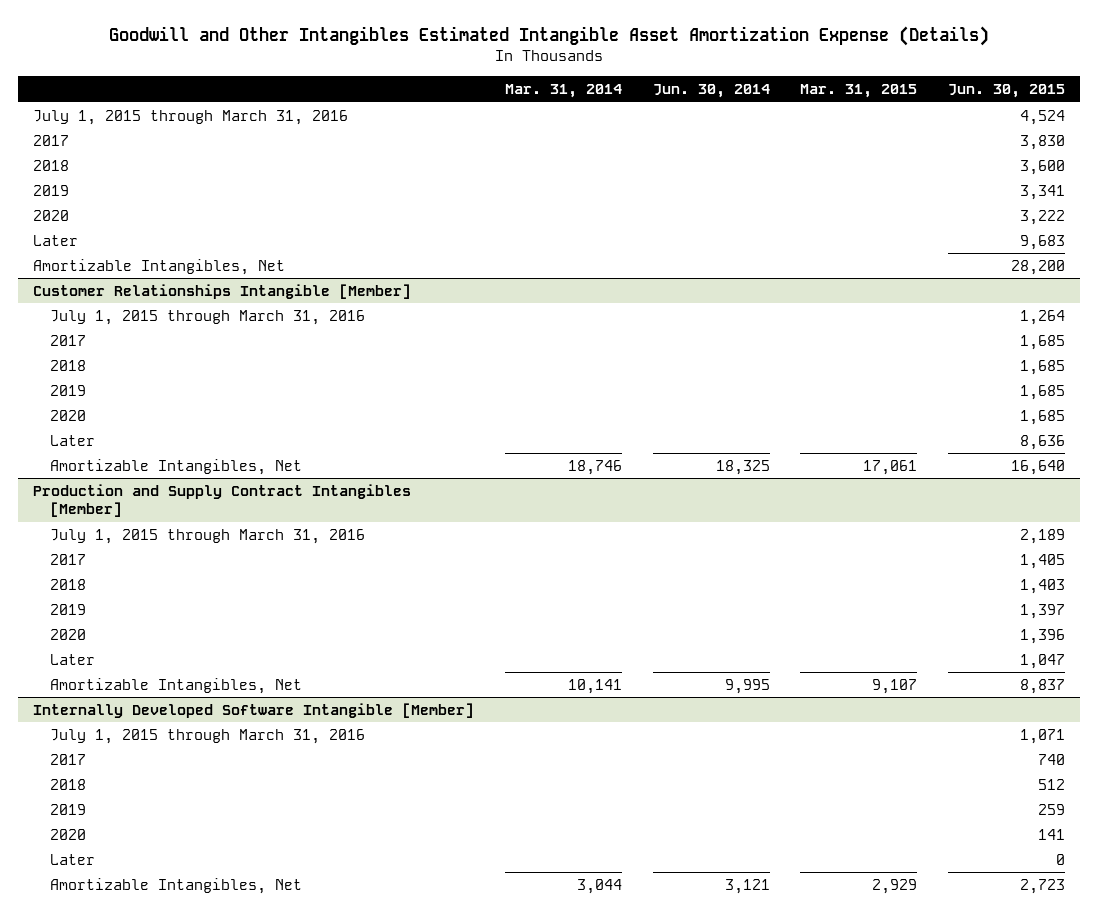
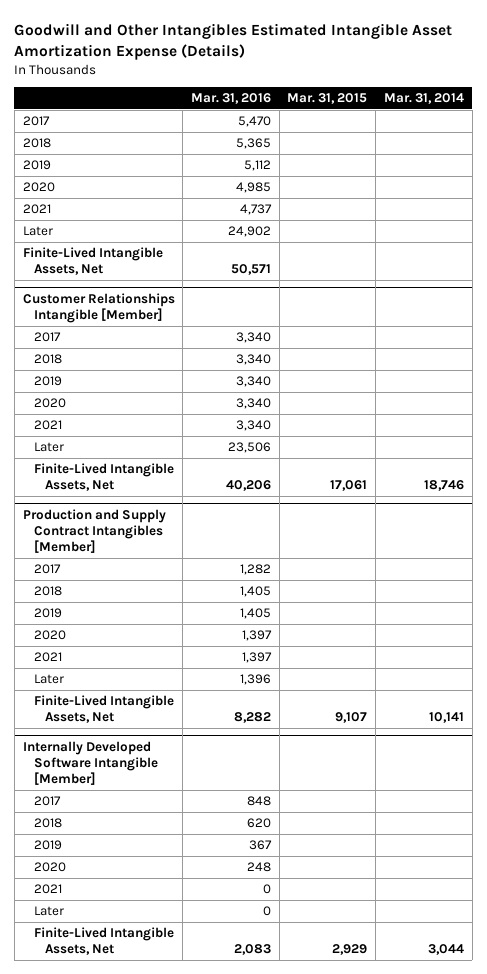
[652,84,770,99] Jun. 30, 2014 -> none
[947,84,1065,99] Jun. 30, 2015 -> none
none -> [191,93,272,105] Mar. 31, 2016
[33,109,349,125] July 1, 2015 through March 31, 2016 -> none
none -> [22,204,51,215] 2021
[33,258,286,275] Amortizable Intangibles, Net -> [22,247,163,276] Finite-Lived Intangible Assets, Net
[50,309,366,325] July 1, 2015 through March 31, 2016 -> none
none -> [33,420,62,431] 2021
[50,458,303,475] Amortizable Intangibles, Net -> [33,463,174,492] Finite-Lived Intangible Assets, Net
[50,528,366,544] July 1, 2015 through March 31, 2016 -> none
none -> [33,652,62,663] 2021
[50,677,303,694] Amortizable Intangibles, Net -> [33,695,174,724] Finite-Lived Intangible Assets, Net
[50,728,366,744] July 1, 2015 through March 31, 2016 -> none
none -> [33,884,62,895] 2021
[50,877,303,894] Amortizable Intangibles, Net -> [33,927,174,956] Finite-Lived Intangible Assets, Net

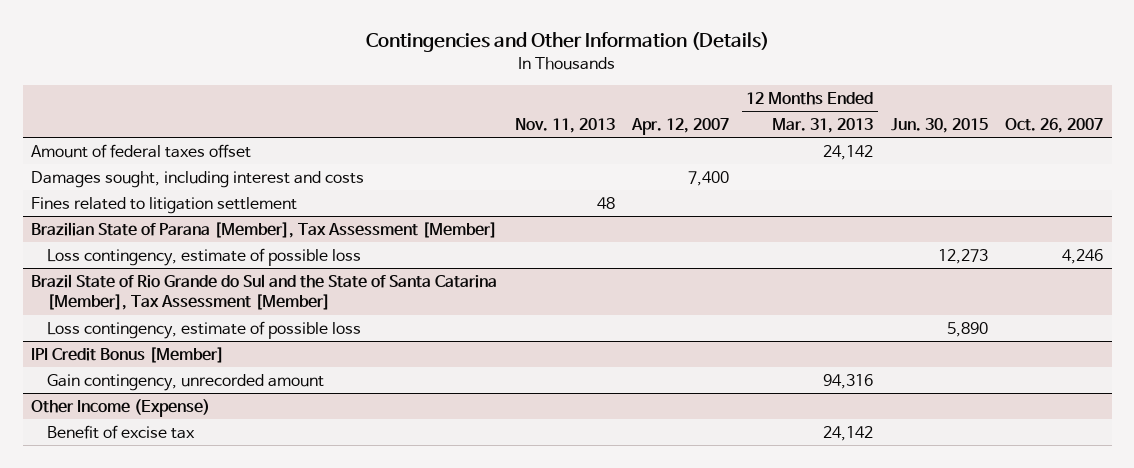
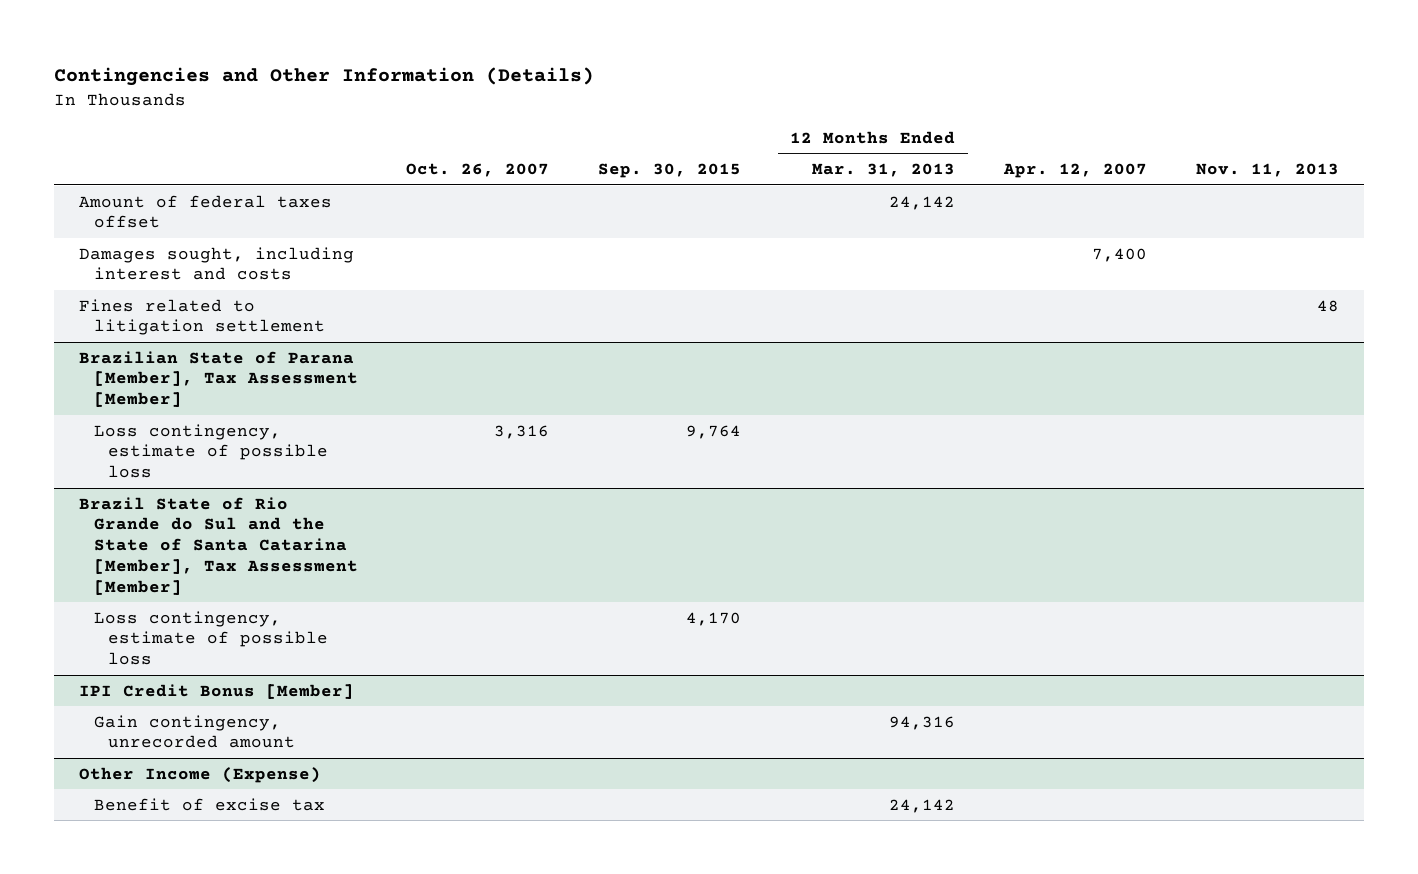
[890,117,988,133] Jun. 30, 2015 -> none
none -> [598,163,742,179] Sep. 30, 2015
[1061,248,1103,264] 4,246 -> [494,424,550,439] 3,316

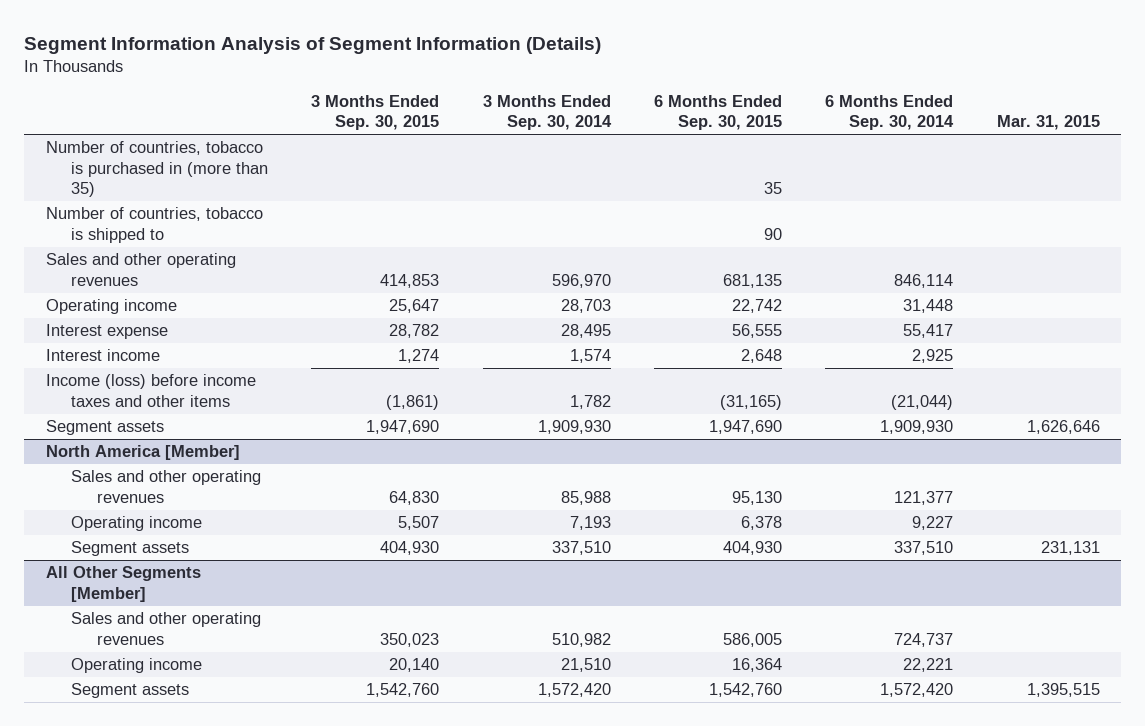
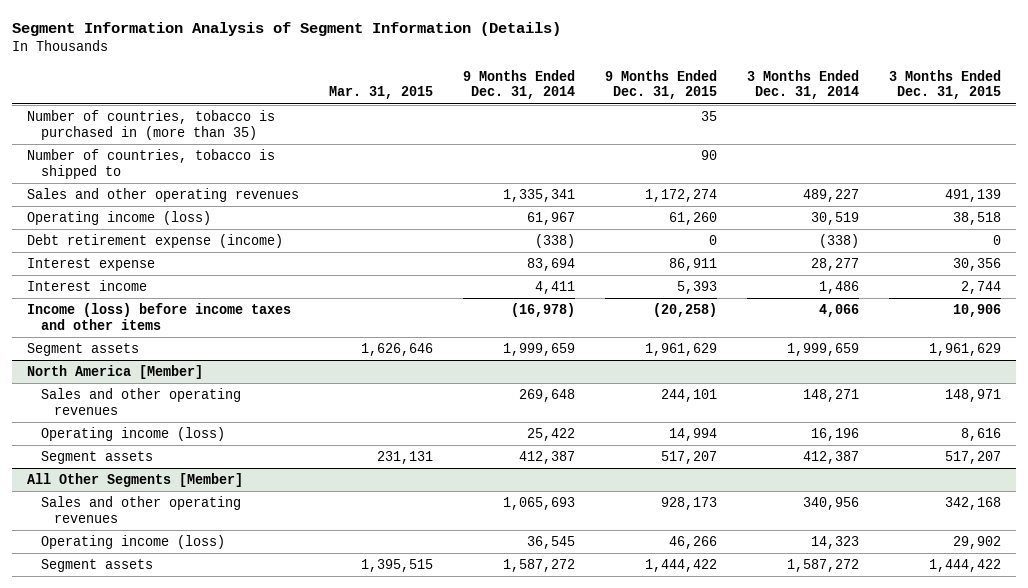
[311,94,440,131] 3 Months Ended Sep. 30, 2015 -> none
[482,94,612,131] 3 Months Ended Sep. 30, 2014 -> none
[654,94,783,131] 6 Months Ended Sep. 30, 2015 -> none
[825,94,955,131] 6 Months Ended Sep. 30, 2014 -> none
none -> [463,69,576,100] 9 Months Ended Dec. 31, 2014
none -> [604,69,717,100] 9 Months Ended Dec. 31, 2015
none -> [746,69,859,100] 3 Months Ended Dec. 31, 2014
none -> [888,69,1001,100] 3 Months Ended Dec. 31, 2015
[45,299,177,315] Operating income -> [27,211,212,226] Operating income (loss)
none -> [27,234,284,249] Debt retirement expense (income)
[71,516,203,532] Operating income -> [40,427,225,442] Operating income (loss)
[71,658,203,674] Operating income -> [40,535,225,550] Operating income (loss)

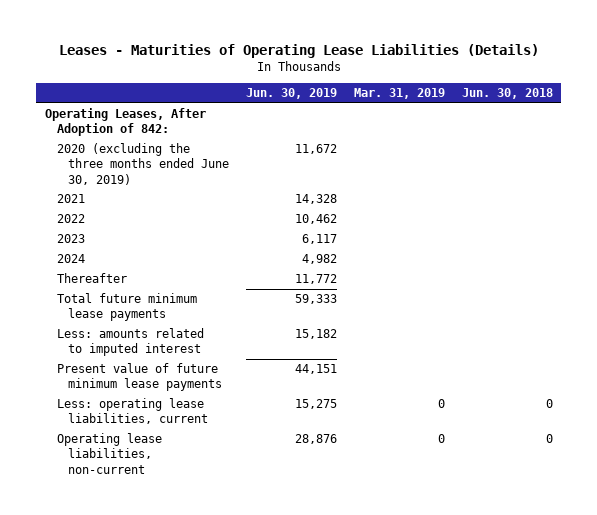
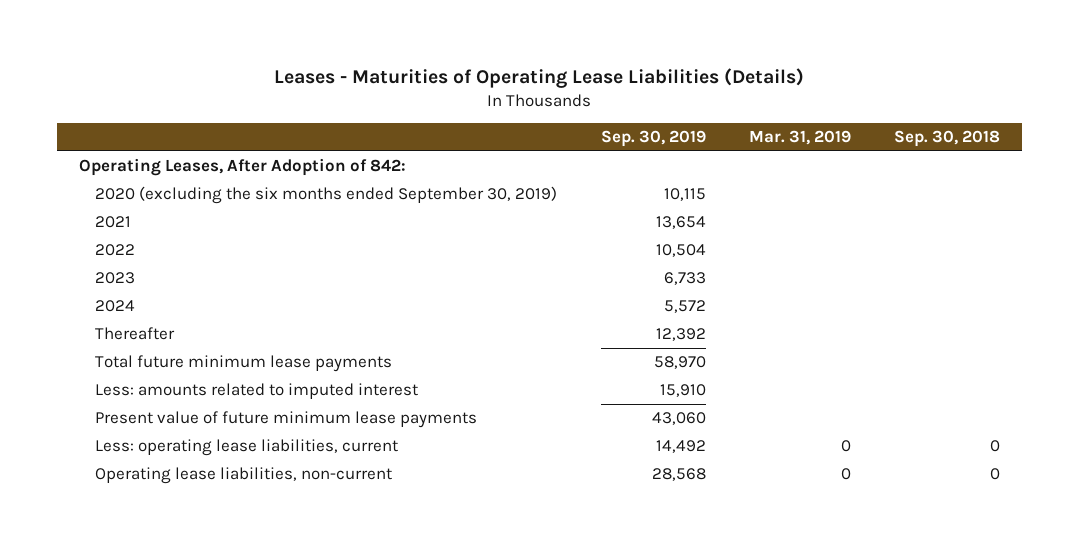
[246,88,338,100] Jun. 30, 2019 -> none
[461,88,553,100] Jun. 30, 2018 -> none
none -> [600,130,706,148] Sep. 30, 2019
none -> [894,130,1001,148] Sep. 30, 2018
[56,143,230,185] 2020 (excluding the three months ended June 30, 2019) -> [95,186,558,205] 2020 (excluding the six months ended September 30, 2019)

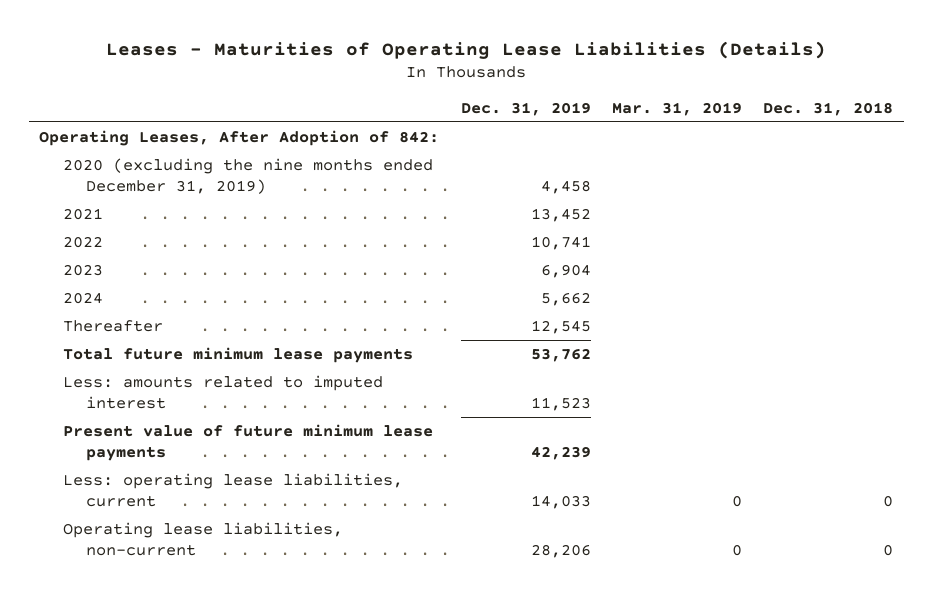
[600,130,706,148] Sep. 30, 2019 -> none
[894,130,1001,148] Sep. 30, 2018 -> none
none -> [460,102,591,117] Dec. 31, 2019
none -> [763,102,894,117] Dec. 31, 2018
[95,186,558,205] 2020 (excluding the six months ended September 30, 2019) -> [62,157,433,195] 2020 (excluding the nine months ended December 31, 2019)

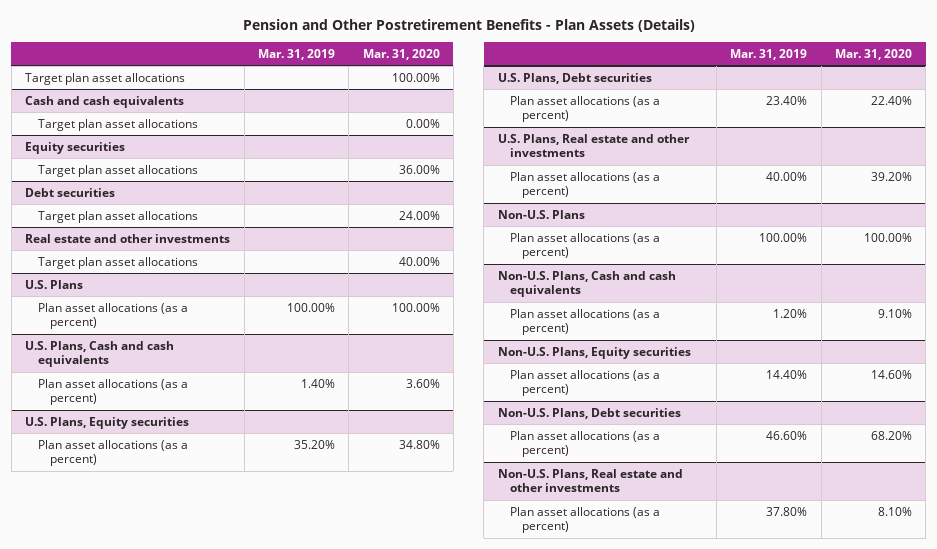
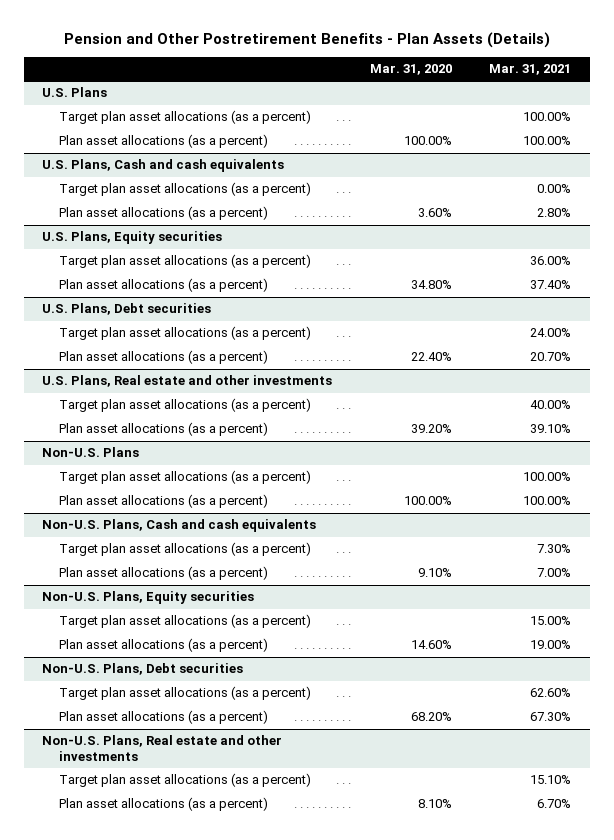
[257,48,335,60] Mar. 31, 2019 -> none
none -> [489,63,572,75] Mar. 31, 2021
[25,72,186,85] Target plan asset allocations -> none
[25,95,185,108] Cash and cash equivalents -> none
[37,118,198,131] Target plan asset allocations -> none
[25,141,126,154] Equity securities -> none
[37,164,198,177] Target plan asset allocations -> none
[25,187,116,197] Debt securities -> none
[37,210,198,223] Target plan asset allocations -> none
[25,233,231,243] Real estate and other investments -> none
[37,256,198,269] Target plan asset allocations -> none
none -> [58,110,311,125] Target plan asset allocations (as a percent)
none -> [58,182,311,197] Target plan asset allocations (as a percent)
none -> [58,254,311,269] Target plan asset allocations (as a percent)
none -> [58,326,311,341] Target plan asset allocations (as a percent)
none -> [58,398,311,413] Target plan asset allocations (as a percent)
none -> [58,470,311,485] Target plan asset allocations (as a percent)
none -> [58,542,311,557] Target plan asset allocations (as a percent)
none -> [58,614,311,629] Target plan asset allocations (as a percent)
none -> [58,686,311,701] Target plan asset allocations (as a percent)
none -> [58,773,311,788] Target plan asset allocations (as a percent)

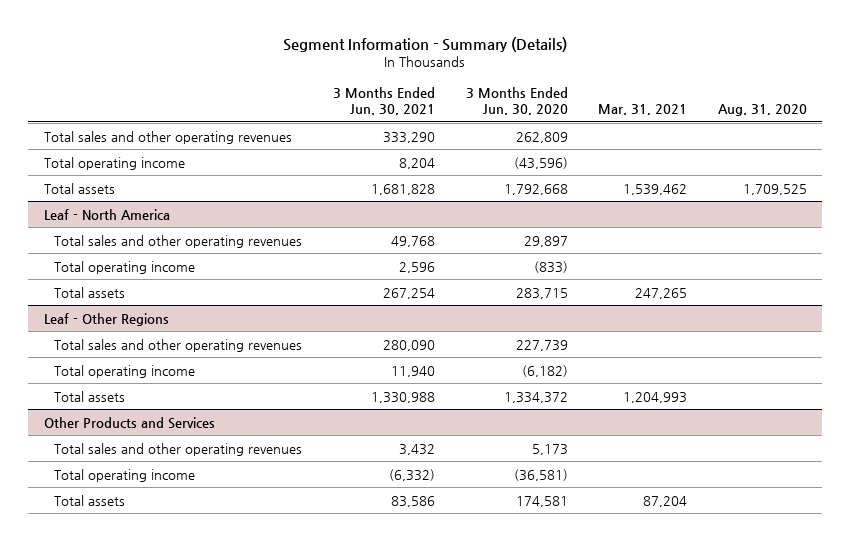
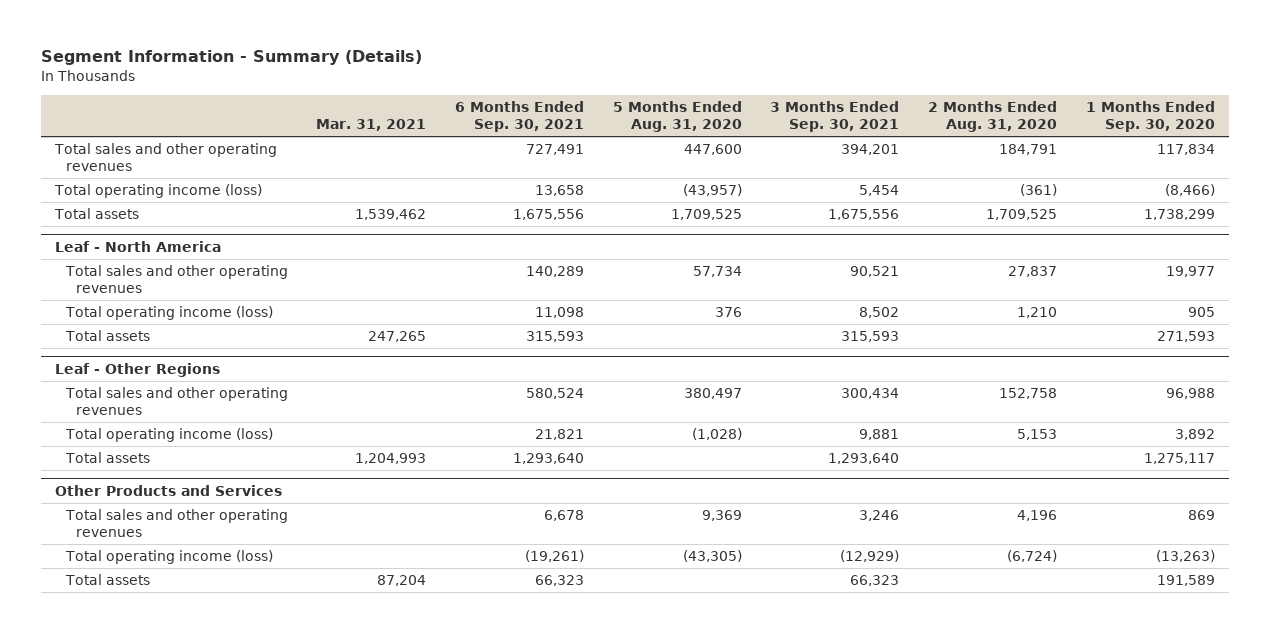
[332,86,435,115] 3 Months Ended Jun. 30, 2021 -> none
[465,86,568,115] 3 Months Ended Jun. 30, 2020 -> none
[717,103,807,116] Aug. 31, 2020 -> none
none -> [454,101,584,133] 6 Months Ended Sep. 30, 2021
none -> [612,101,742,133] 5 Months Ended Aug. 31, 2020
none -> [770,101,900,133] 3 Months Ended Sep. 30, 2021
none -> [927,101,1057,133] 2 Months Ended Aug. 31, 2020
none -> [1085,101,1215,133] 1 Months Ended Sep. 30, 2020
[43,156,185,170] Total operating income -> [54,184,263,199] Total operating income (loss)
[54,260,196,274] Total operating income -> [64,306,273,321] Total operating income (loss)
[54,364,196,378] Total operating income -> [64,428,273,443] Total operating income (loss)
[54,468,196,482] Total operating income -> [64,550,273,565] Total operating income (loss)

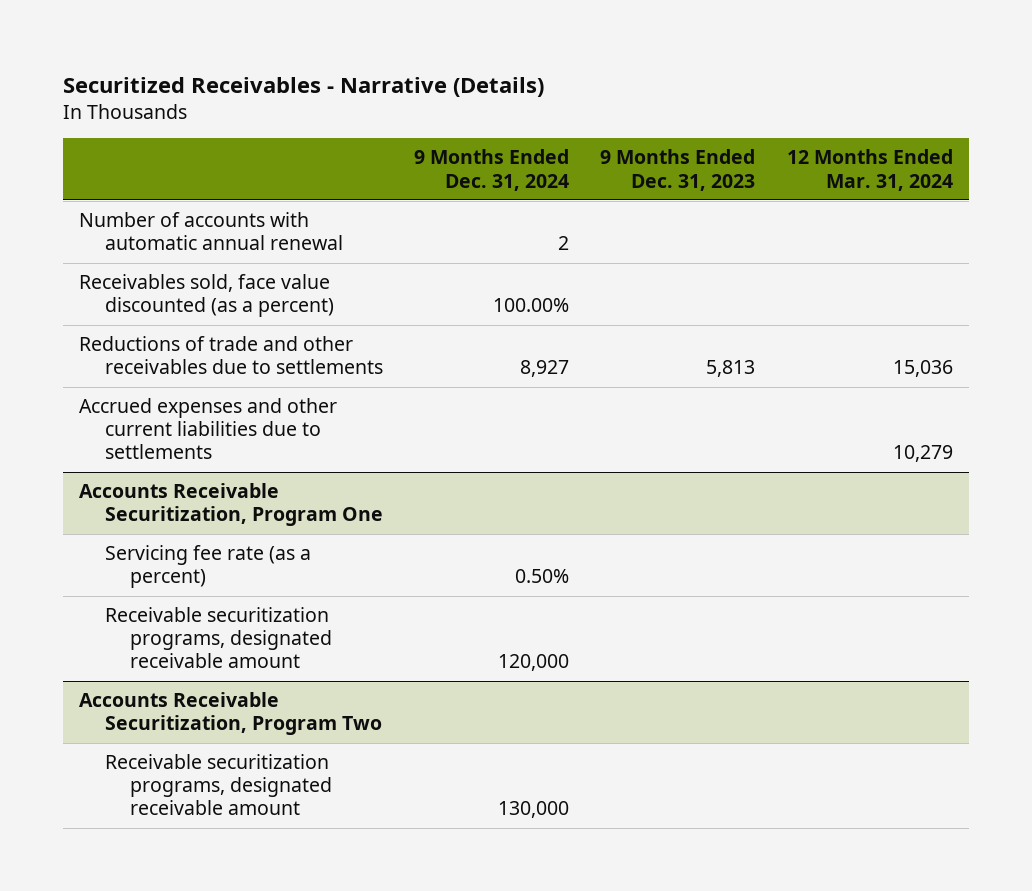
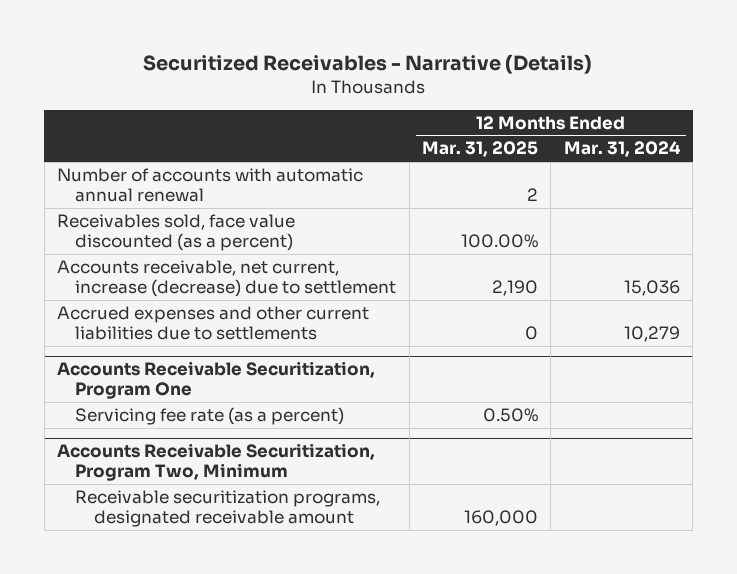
[414,149,570,191] 9 Months Ended Dec. 31, 2024 -> none
[600,149,756,191] 9 Months Ended Dec. 31, 2023 -> none
none -> [422,141,539,158] Mar. 31, 2025
[78,336,383,375] Reductions of trade and other receivables due to settlements -> [56,260,397,298] Accounts receivable, net current, increase (decrease) due to settlement
[104,607,333,669] Receivable securitization programs, designated receivable amount -> none
[78,692,382,736] Accounts Receivable Securitization, Program Two -> [56,443,375,482] Accounts Receivable Securitization, Program Two, Minimum

